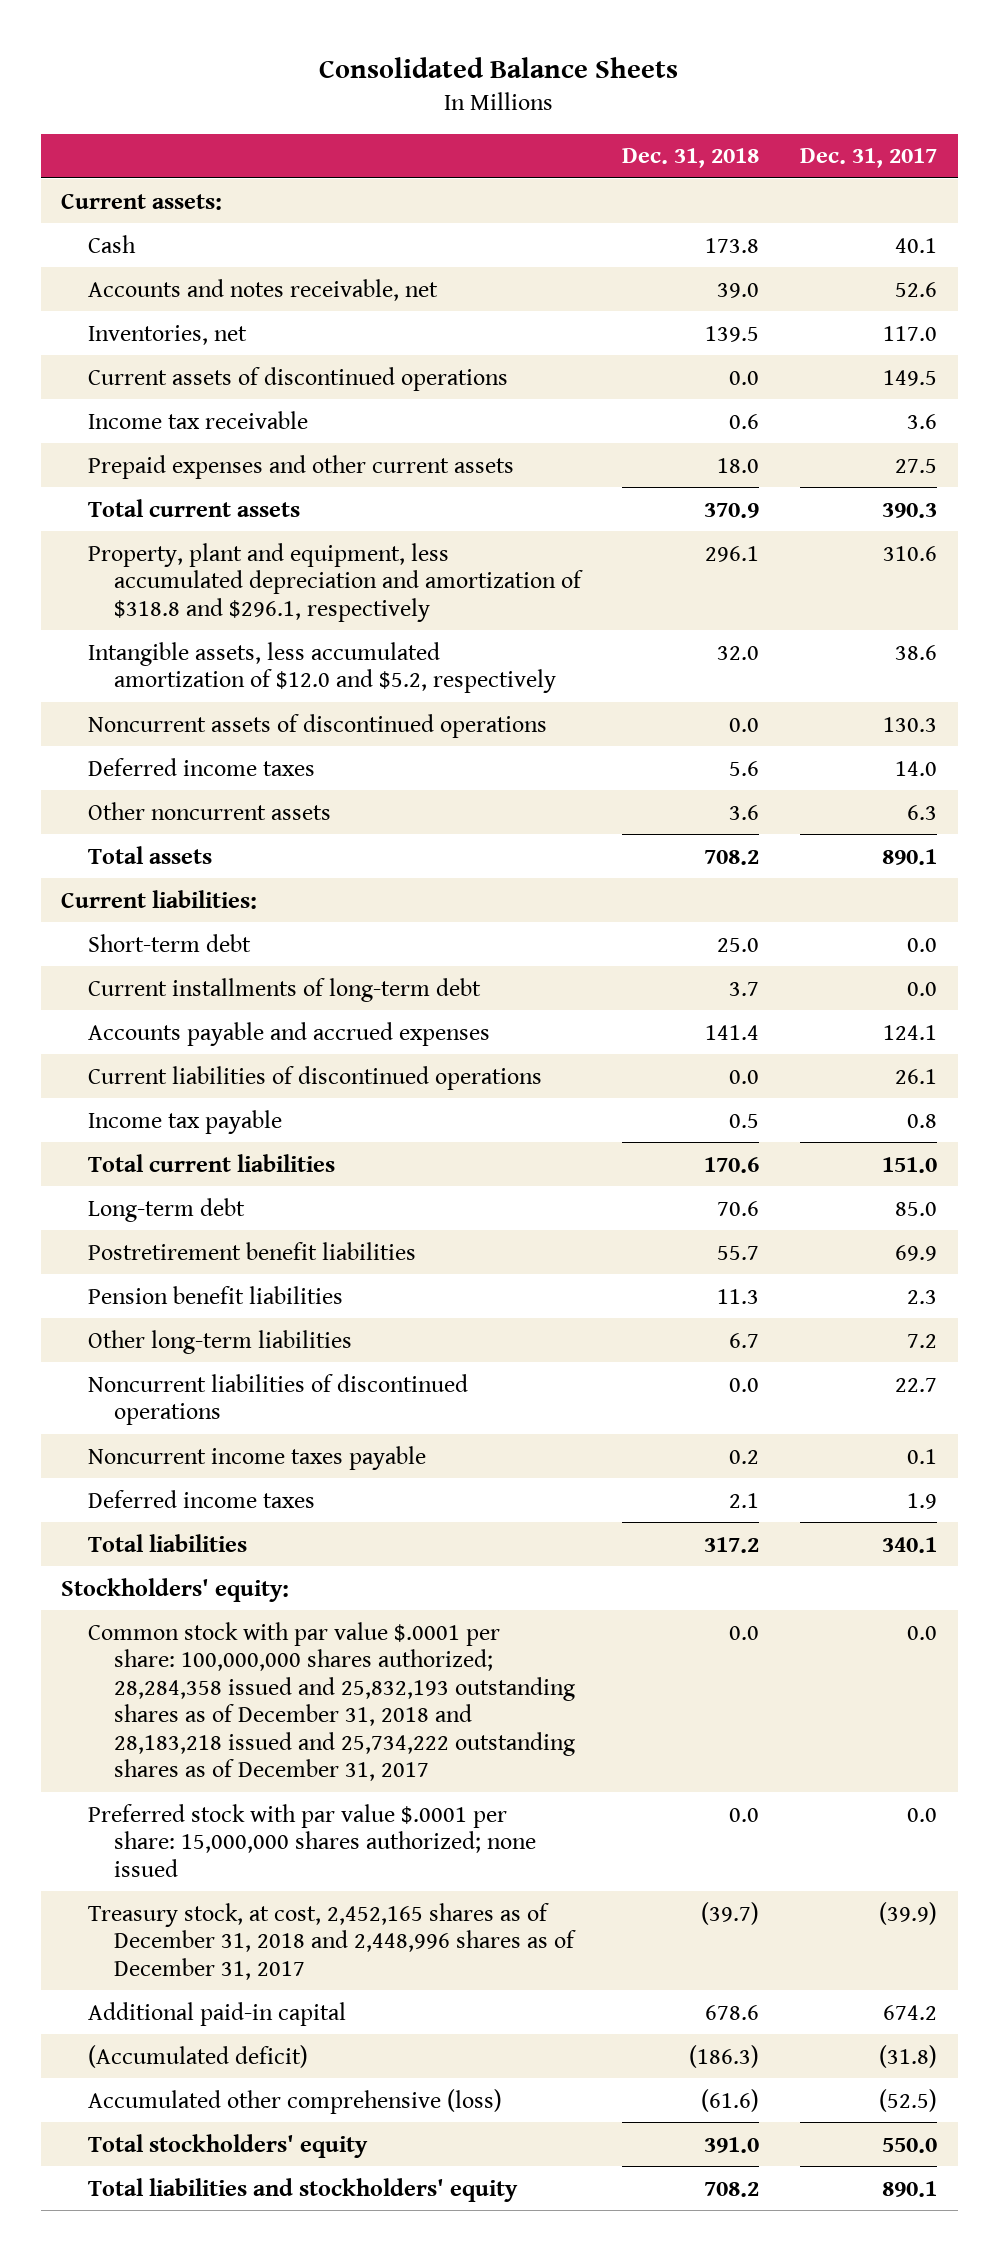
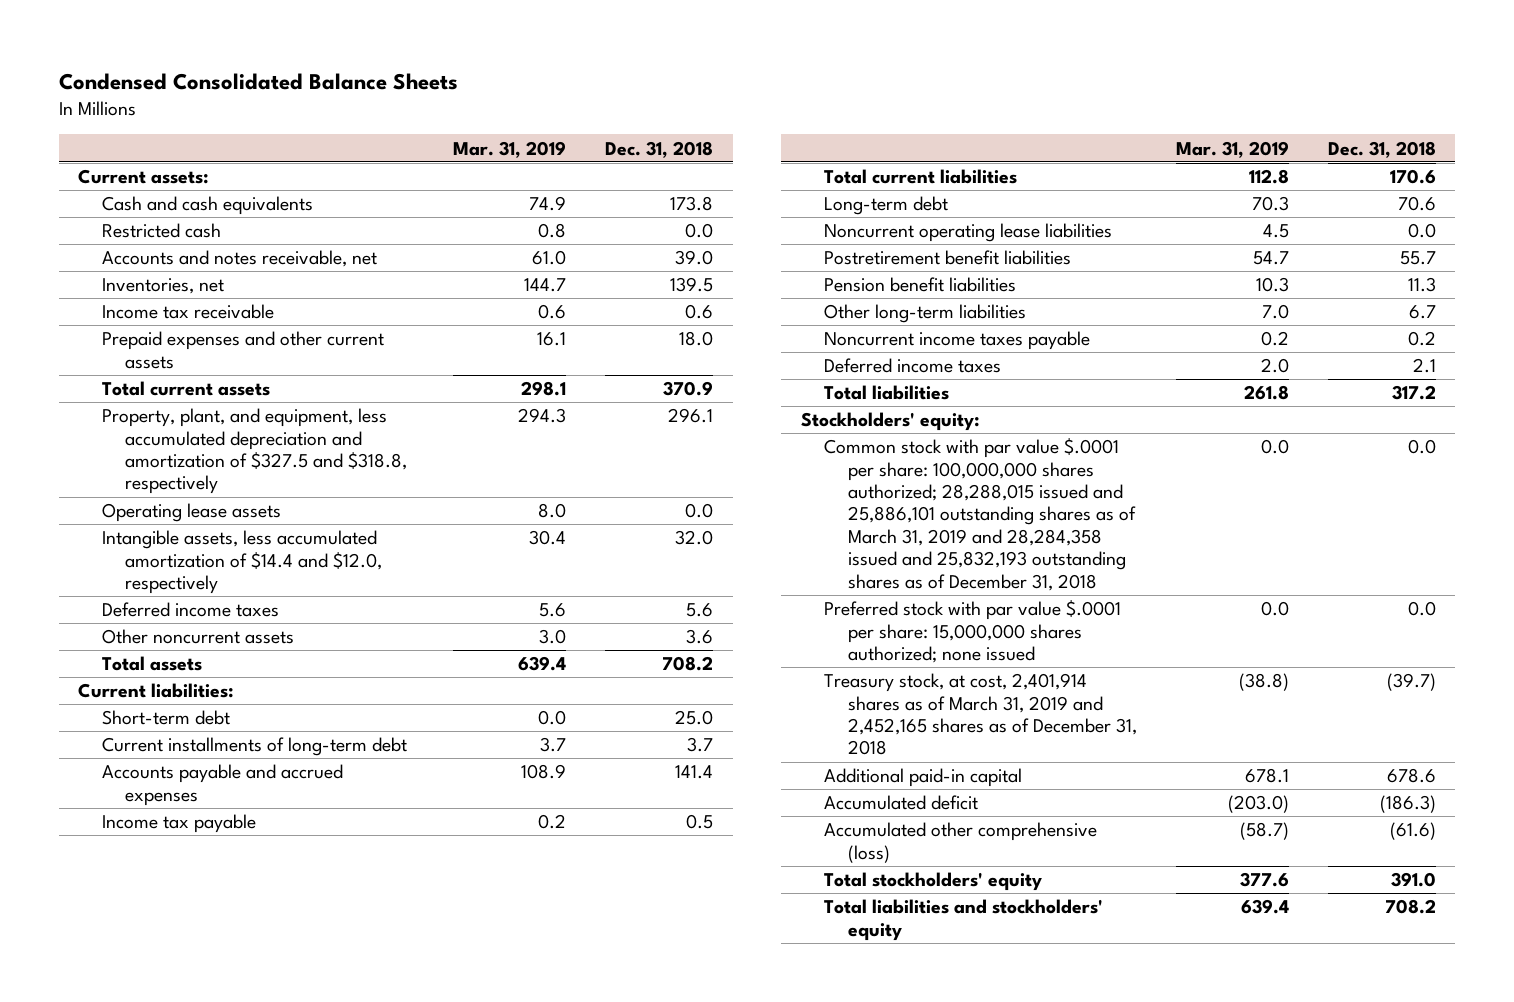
[319,56,679,78] Consolidated Balance Sheets -> [58,72,458,90] Condensed Consolidated Balance Sheets
[800,148,938,169] Dec. 31, 2017 -> none
none -> [453,140,567,158] Mar. 31, 2019
[87,234,136,253] Cash -> [101,196,313,216] Cash and cash equivalents
none -> [101,223,221,239] Restricted cash
[87,366,508,391] Current assets of discontinued operations -> none
[87,713,547,738] Noncurrent assets of discontinued operations -> none
[87,542,584,622] Property, plant and equipment, less accumulated depreciation and amortization of $318.8 and $296.1, respectively -> [101,408,408,495] Property, plant, and equipment, less accumulated depreciation and amortization of $327.5 and $318.8, respectively
none -> [101,503,281,523] Operating lease assets
[87,641,557,694] Intangible assets, less accumulated amortization of $12.0 and $5.2, respectively -> [101,530,383,594] Intangible assets, less accumulated amortization of $14.4 and $12.0, respectively
[87,1065,542,1090] Current liabilities of discontinued operations -> none
none -> [824,223,1113,243] Noncurrent operating lease liabilities
[87,1373,468,1426] Noncurrent liabilities of discontinued operations -> none
[87,1621,576,1782] Common stock with par value $.0001 per share: 100,000,000 shares authorized; 28,284,358 issued and 25,832,193 outstanding shares as of December 31, 2018 and 28,183,218 issued and 25,734,222 outstanding shares as of December 31, 2017 -> [824,438,1136,591] Common stock with par value $.0001 per share: 100,000,000 shares authorized; 28,288,015 issued and 25,886,101 outstanding shares as of March 31, 2019 and 28,284,358 issued and 25,832,193 outstanding shares as of December 31, 2018
[87,1902,577,1980] Treasury stock, at cost, 2,452,165 shares as of December 31, 2018 and 2,448,996 shares as of December 31, 2017 -> [824,673,1137,756] Treasury stock, at cost, 2,401,914 shares as of March 31, 2019 and 2,452,165 shares as of December 31, 2018
[87,2044,308,2068] (Accumulated deficit) -> [824,795,979,811] Accumulated deficit

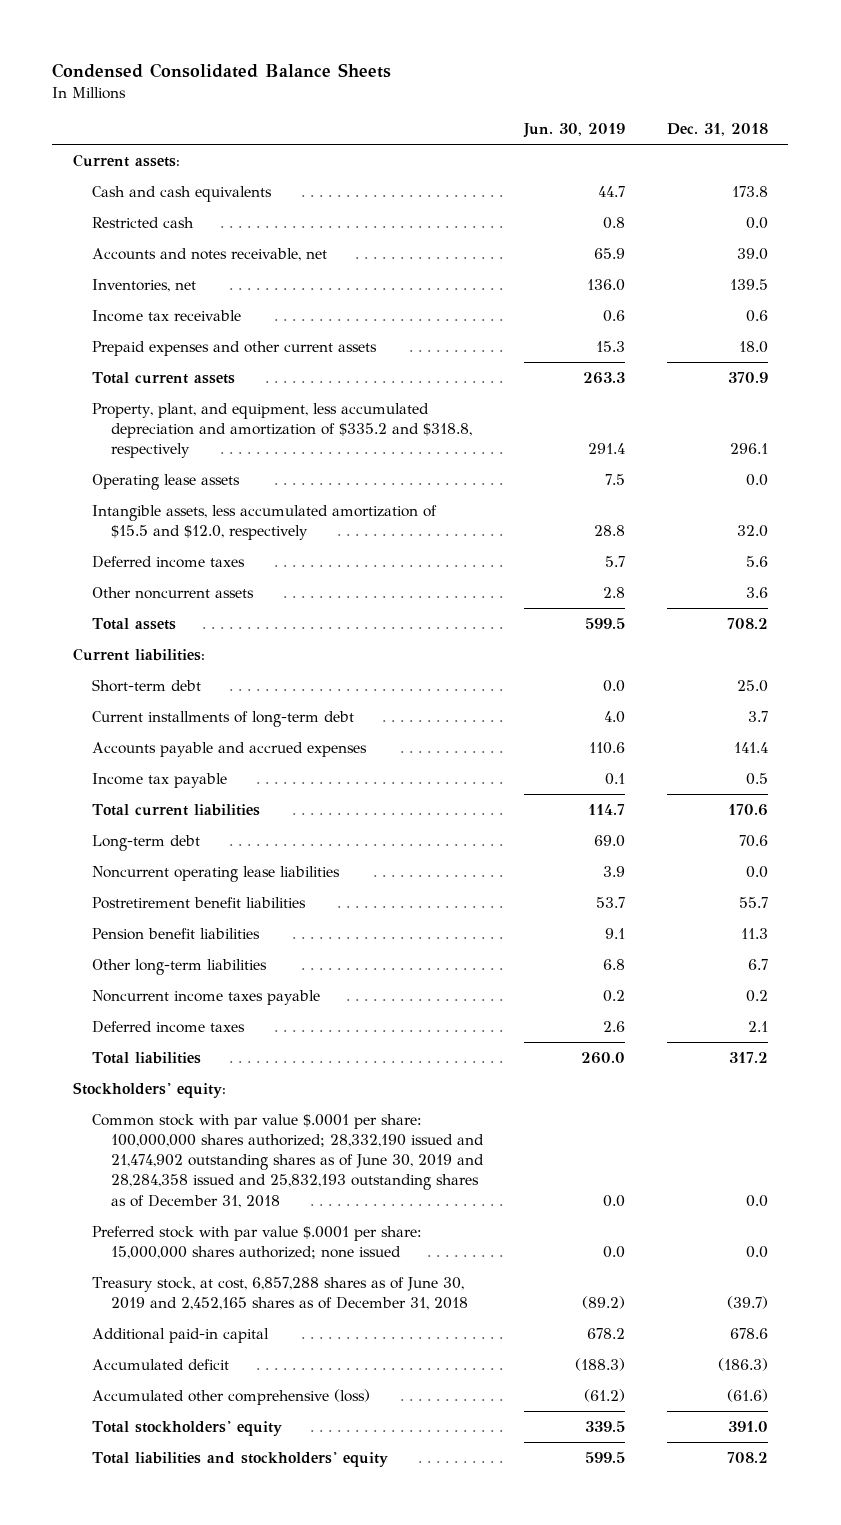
[453,140,567,158] Mar. 31, 2019 -> none
none -> [523,123,626,139] Jun. 30, 2019
[101,408,408,495] Property, plant, and equipment, less accumulated depreciation and amortization of $327.5 and $318.8, respectively -> [91,402,472,459] Property, plant, and equipment, less accumulated depreciation and amortization of $335.2 and $318.8, respectively
[101,530,383,594] Intangible assets, less accumulated amortization of $14.4 and $12.0, respectively -> [91,504,437,541] Intangible assets, less accumulated amortization of $15.5 and $12.0, respectively
[824,438,1136,591] Common stock with par value $.0001 per share: 100,000,000 shares authorized; 28,288,015 issued and 25,886,101 outstanding shares as of March 31, 2019 and 28,284,358 issued and 25,832,193 outstanding shares as of December 31, 2018 -> [91,1113,484,1208] Common stock with par value $.0001 per share: 100,000,000 shares authorized; 28,332,190 issued and 21,474,902 outstanding shares as of June 30, 2019 and 28,284,358 issued and 25,832,193 outstanding shares as of December 31, 2018
[824,673,1137,756] Treasury stock, at cost, 2,401,914 shares as of March 31, 2019 and 2,452,165 shares as of December 31, 2018 -> [91,1276,468,1311] Treasury stock, at cost, 6,857,288 shares as of June 30, 2019 and 2,452,165 shares as of December 31, 2018

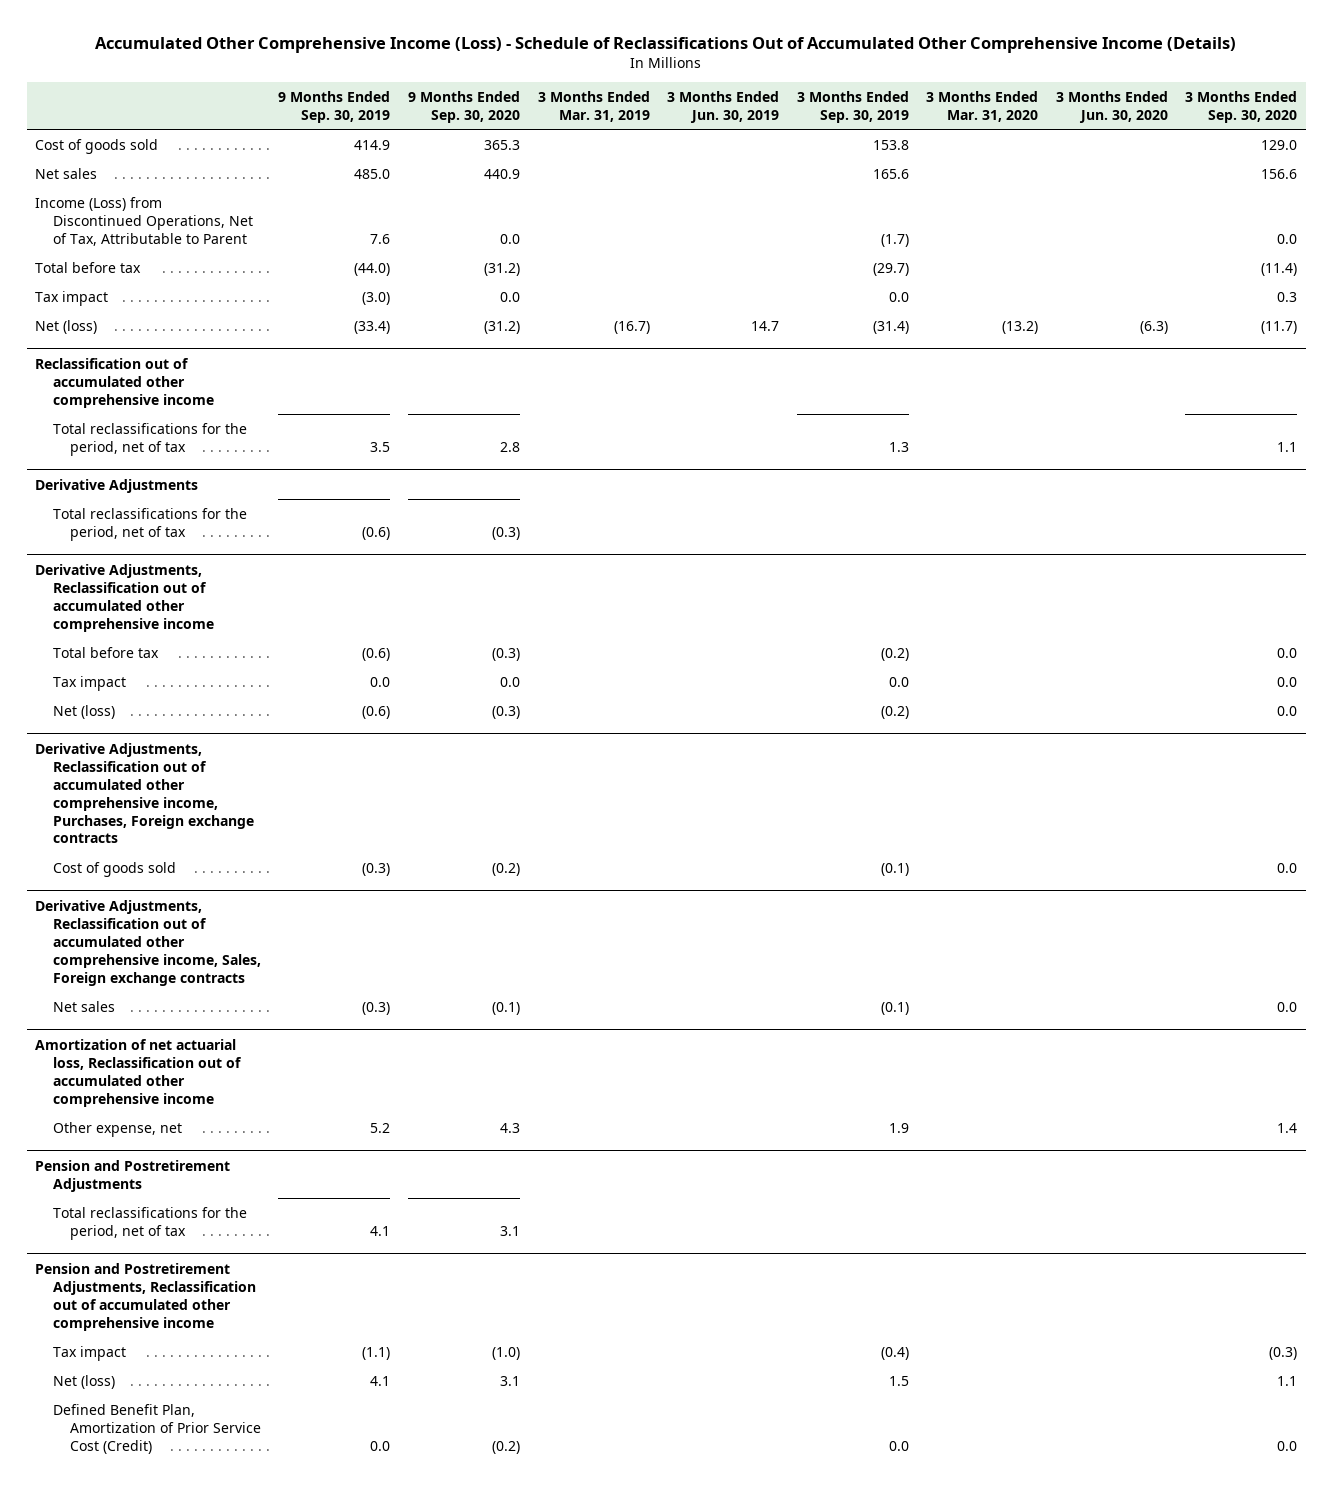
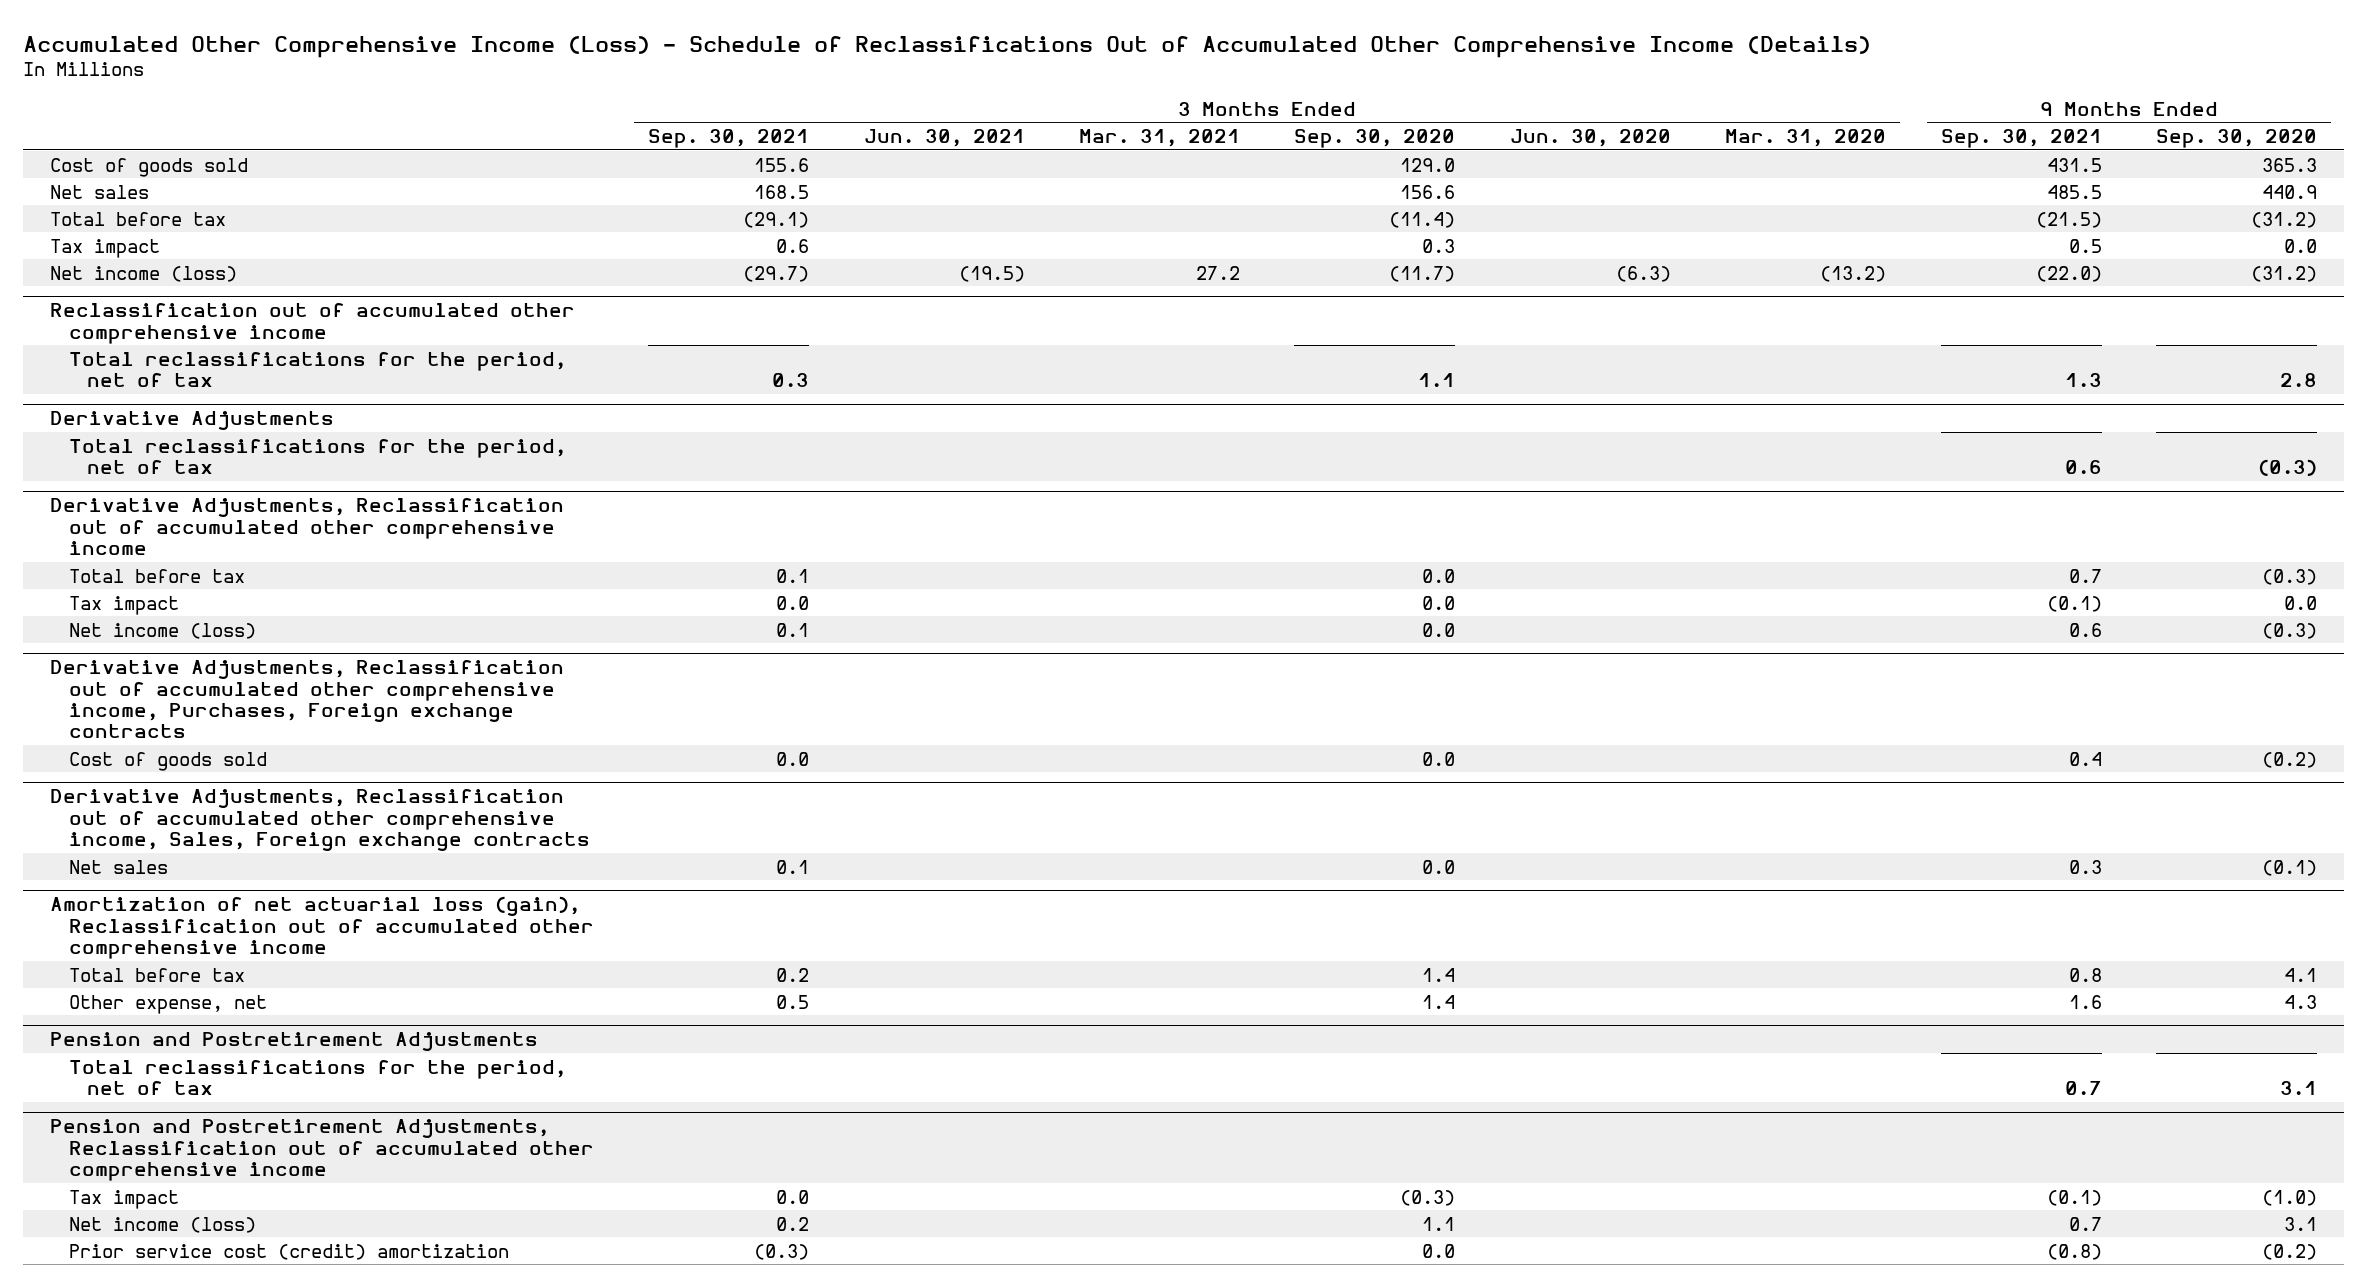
[278,90,391,123] 9 Months Ended Sep. 30, 2019 -> none
[537,90,650,122] 3 Months Ended Mar. 31, 2019 -> none
[667,90,780,123] 3 Months Ended Jun. 30, 2019 -> none
[796,90,909,123] 3 Months Ended Sep. 30, 2019 -> none
none -> [648,129,810,149] Sep. 30, 2021
none -> [863,129,1025,148] Jun. 30, 2021
none -> [1078,129,1240,148] Mar. 31, 2021
none -> [1940,129,2102,149] Sep. 30, 2021
[35,196,253,246] Income (Loss) from Discontinued Operations, Net of Tax, Attributable to Parent -> none
[35,319,98,334] Net (loss) -> [50,265,238,282] Net income (loss)
[52,704,115,719] Net (loss) -> [68,622,256,639] Net income (loss)
[35,1038,242,1107] Amortization of net actuarial loss, Reclassification out of accumulated other comprehensive income -> [50,896,594,959] Amortization of net actuarial loss (gain), Reclassification out of accumulated other comprehensive income
none -> [68,967,245,982] Total before tax
[52,1374,115,1389] Net (loss) -> [68,1216,256,1233] Net income (loss)
[52,1403,261,1454] Defined Benefit Plan, Amortization of Prior Service Cost (Credit) -> [68,1243,509,1260] Prior service cost (credit) amortization

